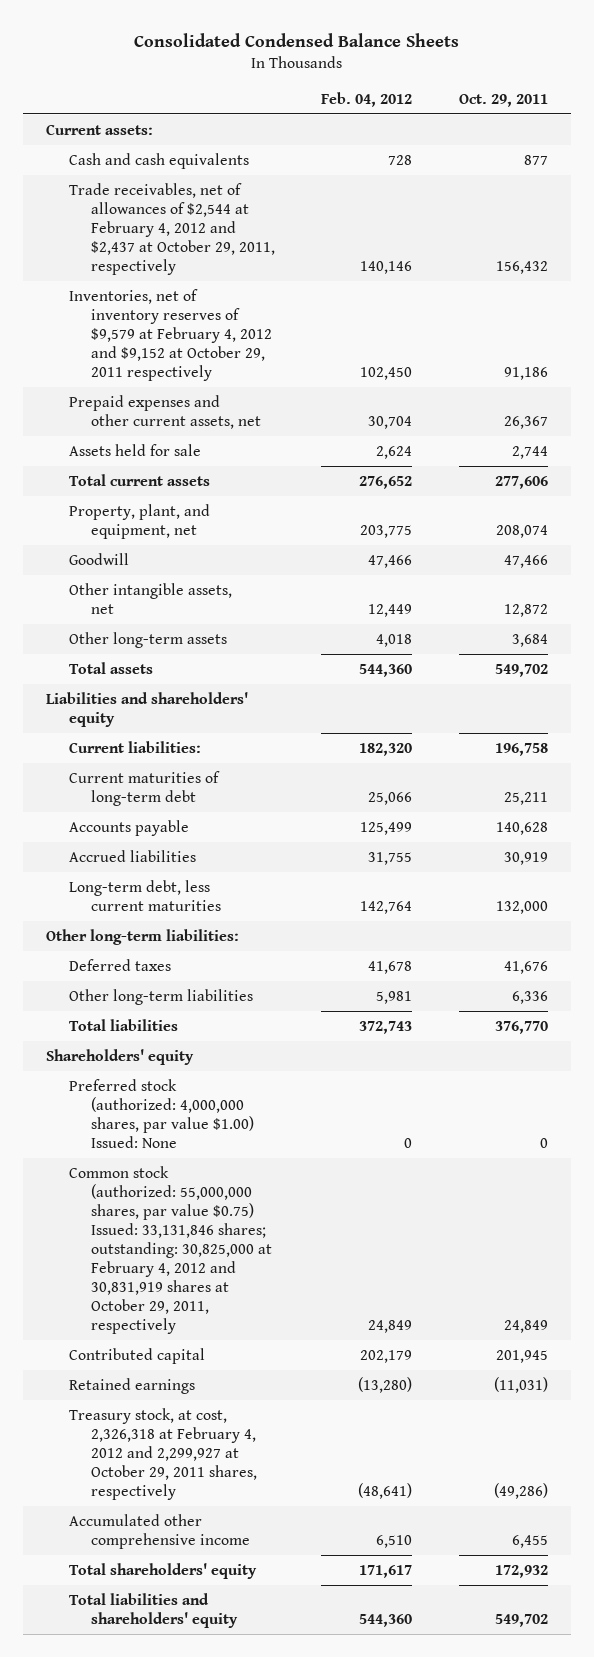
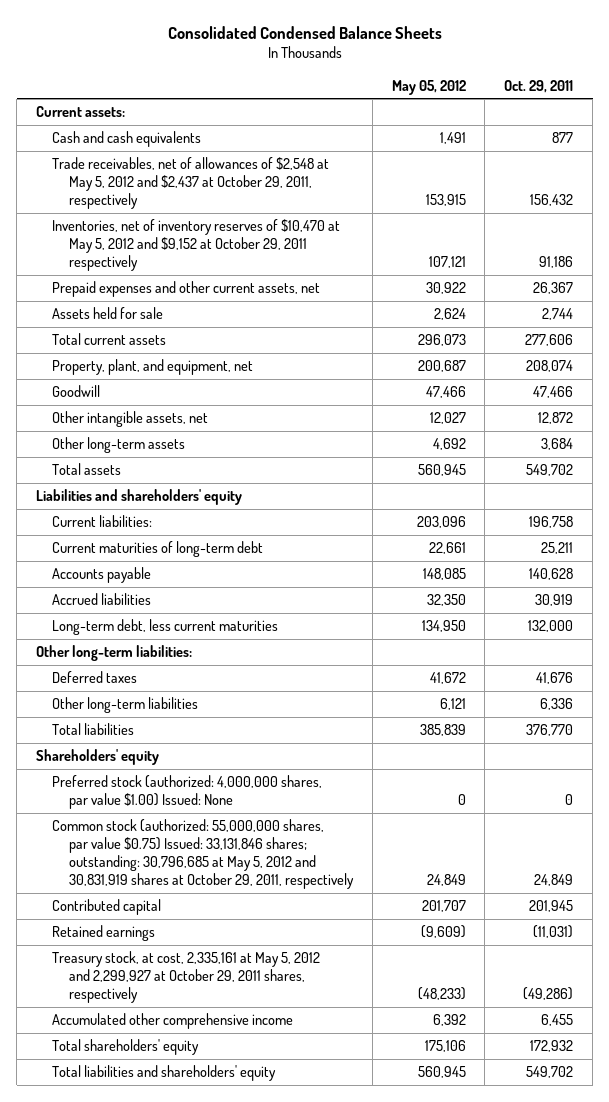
[321,91,413,107] Feb. 04, 2012 -> none
none -> [391,79,466,95] May 05, 2012
[68,182,275,275] Trade receivables, net of allowances of $2,544 at February 4, 2012 and $2,437 at October 29, 2011, respectively -> [52,157,330,210] Trade receivables, net of allowances of $2,548 at May 5, 2012 and $2,437 at October 29, 2011, respectively
[68,288,272,381] Inventories, net of inventory reserves of $9,579 at February 4, 2012 and $9,152 at October 29, 2011 respectively -> [52,219,341,272] Inventories, net of inventory reserves of $10,470 at May 5, 2012 and $9,152 at October 29, 2011 respectively
[68,1165,272,1334] Common stock (authorized: 55,000,000 shares, par value $0.75) Issued: 33,131,846 shares; outstanding: 30,825,000 at February 4, 2012 and 30,831,919 shares at October 29, 2011, respectively -> [52,819,355,890] Common stock (authorized: 55,000,000 shares, par value $0.75) Issued: 33,131,846 shares; outstanding: 30,796,685 at May 5, 2012 and 30,831,919 shares at October 29, 2011, respectively
[68,1407,257,1500] Treasury stock, at cost, 2,326,318 at February 4, 2012 and 2,299,927 at October 29, 2011 shares, respectively -> [52,951,321,1004] Treasury stock, at cost, 2,335,161 at May 5, 2012 and 2,299,927 at October 29, 2011 shares, respectively

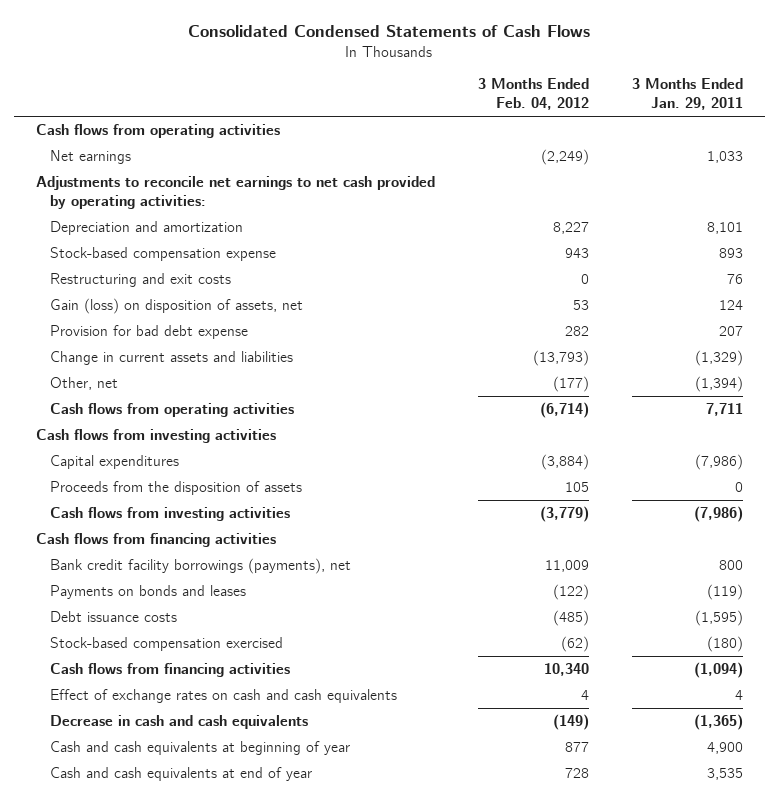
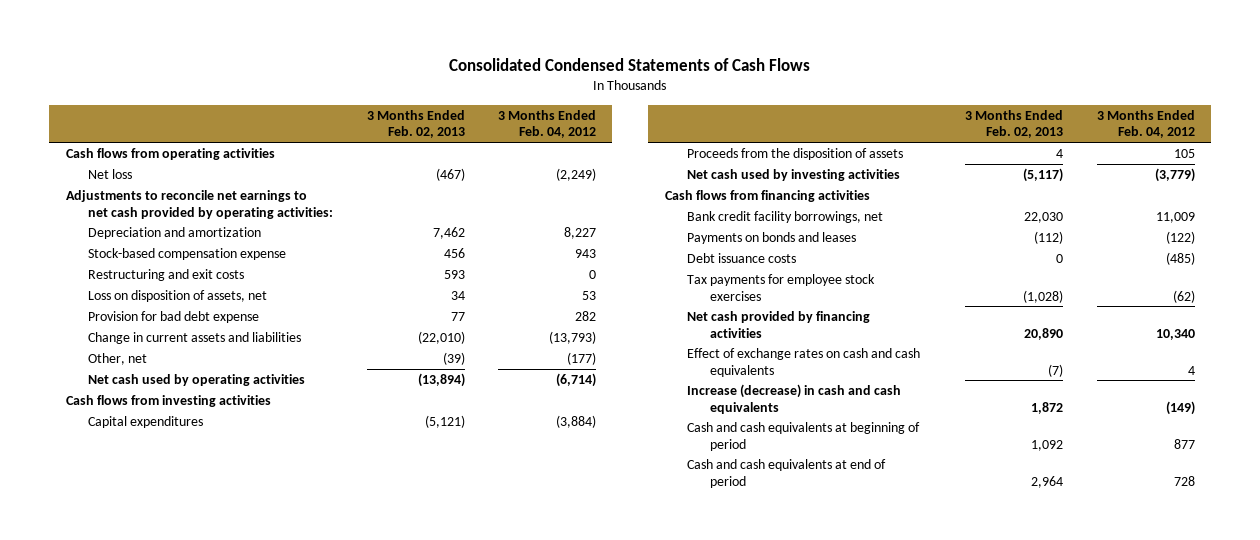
[631,78,743,111] 3 Months Ended Jan. 29, 2011 -> none
none -> [366,109,465,139] 3 Months Ended Feb. 02, 2013
[50,150,132,165] Net earnings -> [88,168,133,179] Net loss
[50,298,304,315] Gain (loss) on disposition of assets, net -> [88,289,268,302] Loss on disposition of assets, net
[50,403,295,418] Cash flows from operating activities -> [88,373,306,386] Net cash used by operating activities
[50,507,291,522] Cash flows from investing activities -> [687,168,901,181] Net cash used by investing activities
[50,558,352,575] Bank credit facility borrowings (payments), net -> [687,210,884,223] Bank credit facility borrowings, net
[50,637,284,652] Stock-based compensation exercised -> [687,273,876,301] Tax payments for employee stock exercises
[50,663,291,678] Cash flows from financing activities -> [687,310,871,338] Net cash provided by financing activities
[50,715,309,730] Decrease in cash and cash equivalents -> [687,383,902,414] Increase (decrease) in cash and cash equivalents
[50,741,351,756] Cash and cash equivalents at beginning of year -> [687,421,921,451] Cash and cash equivalents at beginning of period
[50,767,313,782] Cash and cash equivalents at end of year -> [687,458,887,488] Cash and cash equivalents at end of period

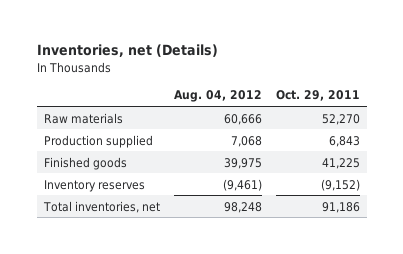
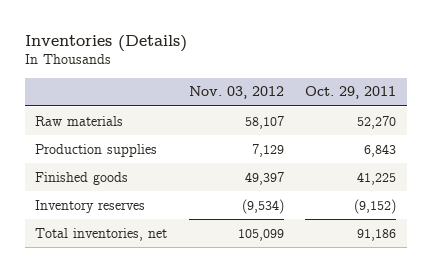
[36,44,218,58] Inventories, net (Details) -> [24,34,187,52] Inventories (Details)
[173,90,262,103] Aug. 04, 2012 -> none
none -> [188,86,284,100] Nov. 03, 2012
[43,134,153,148] Production supplied -> [35,143,158,157] Production supplies

